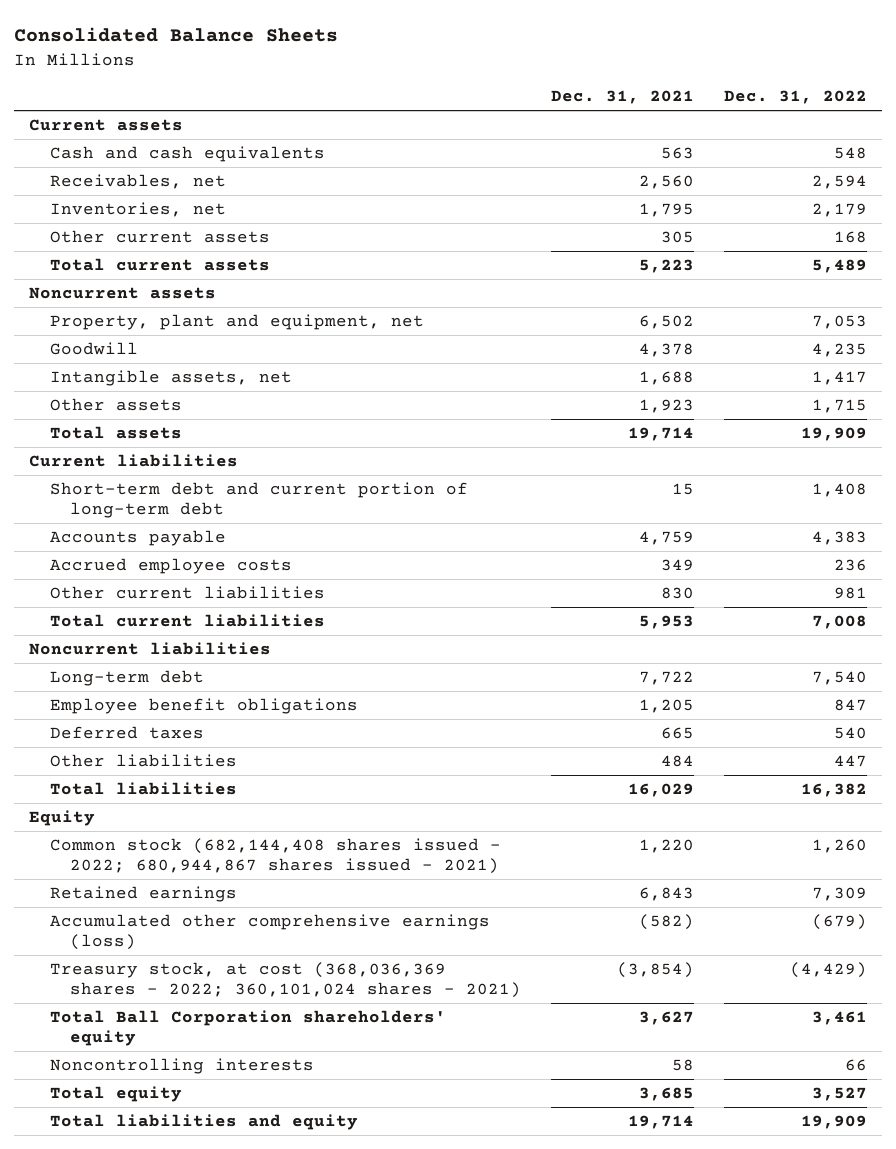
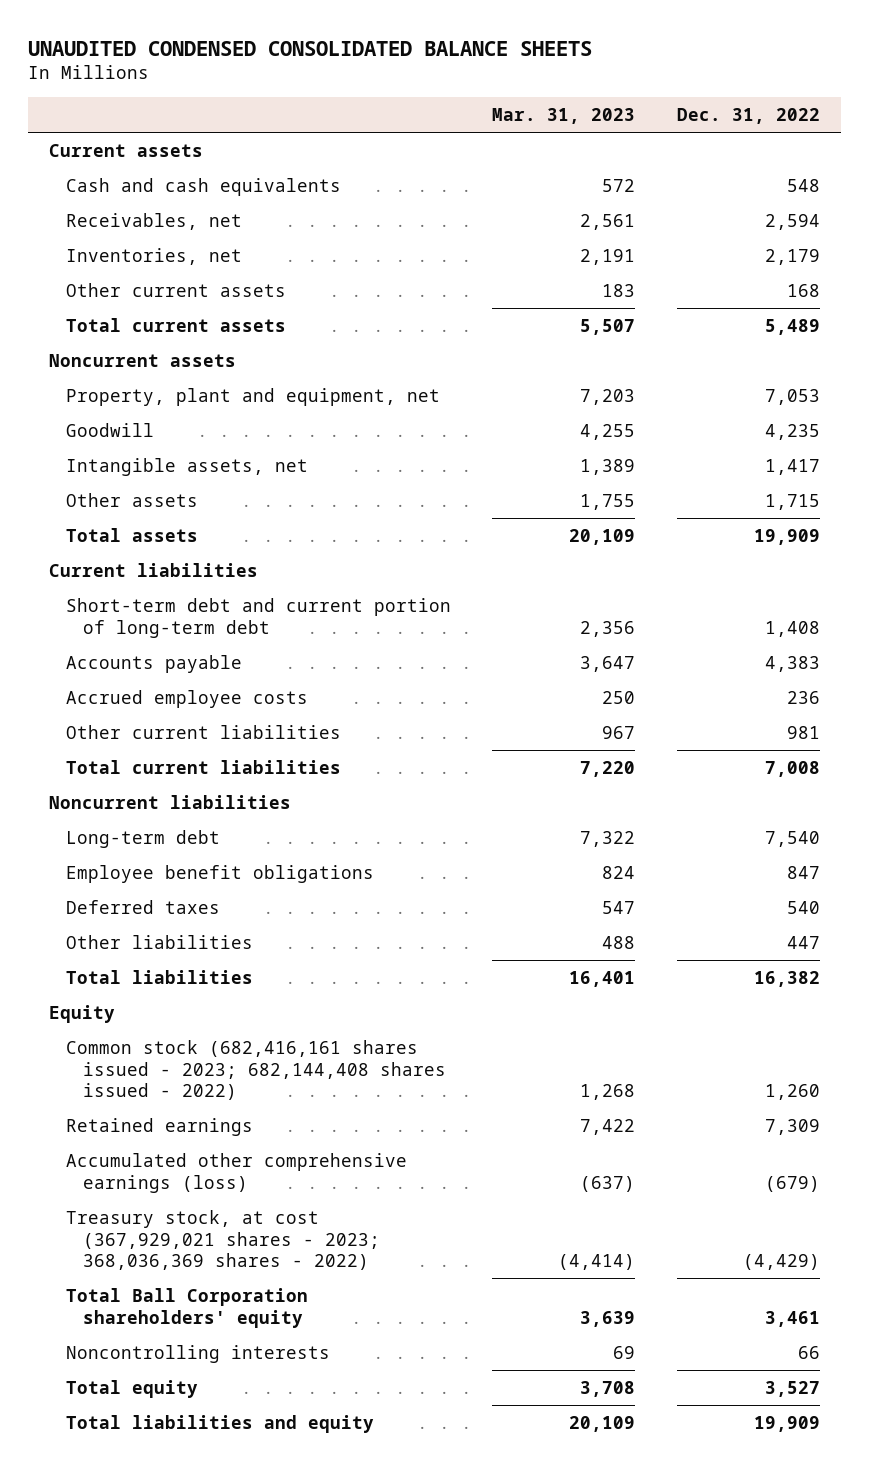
[14,27,339,43] Consolidated Balance Sheets -> [28,40,593,56] UNAUDITED CONDENSED CONSOLIDATED BALANCE SHEETS
[550,90,694,105] Dec. 31, 2021 -> none
none -> [492,108,636,125] Mar. 31, 2023
[49,837,501,875] Common stock (682,144,408 shares issued - 2022; 680,944,867 shares issued - 2021) -> [65,1040,446,1101] Common stock (682,416,161 shares issued - 2023; 682,144,408 shares issued - 2022)
[49,961,521,999] Treasury stock, at cost (368,036,369 shares - 2022; 360,101,024 shares - 2021) -> [65,1210,380,1271] Treasury stock, at cost (367,929,021 shares - 2023; 368,036,369 shares - 2022)

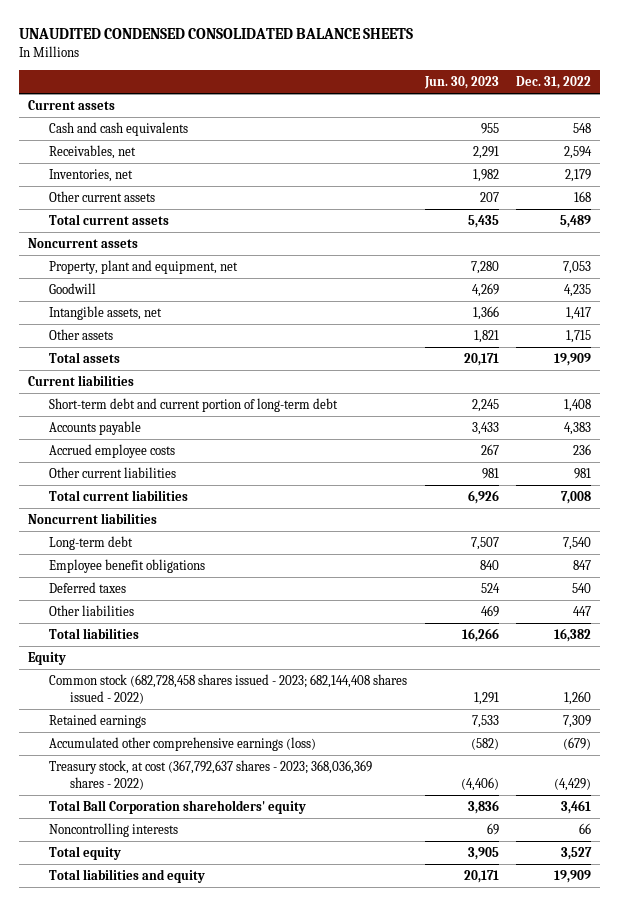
[492,108,636,125] Mar. 31, 2023 -> none
none -> [423,76,499,90] Jun. 30, 2023
[65,1040,446,1101] Common stock (682,416,161 shares issued - 2023; 682,144,408 shares issued - 2022) -> [48,674,407,704] Common stock (682,728,458 shares issued - 2023; 682,144,408 shares issued - 2022)
[65,1210,380,1271] Treasury stock, at cost (367,929,021 shares - 2023; 368,036,369 shares - 2022) -> [48,760,372,790] Treasury stock, at cost (367,792,637 shares - 2023; 368,036,369 shares - 2022)

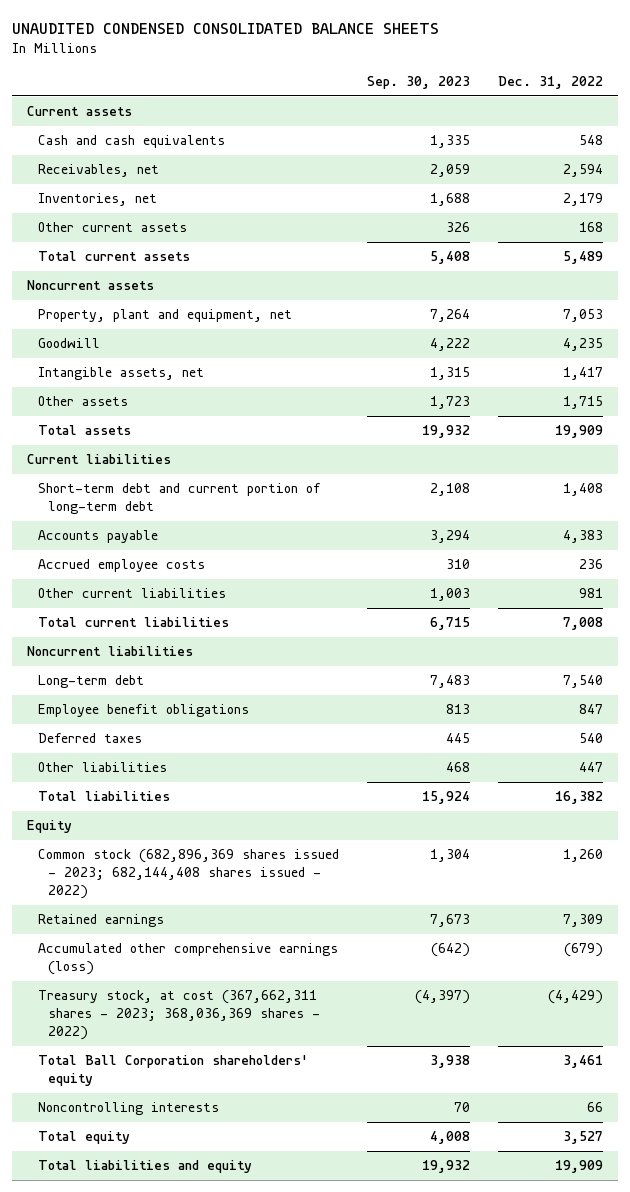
[423,76,499,90] Jun. 30, 2023 -> none
none -> [366,76,470,90] Sep. 30, 2023
[48,674,407,704] Common stock (682,728,458 shares issued - 2023; 682,144,408 shares issued - 2022) -> [37,849,339,900] Common stock (682,896,369 shares issued - 2023; 682,144,408 shares issued - 2022)
[48,760,372,790] Treasury stock, at cost (367,792,637 shares - 2023; 368,036,369 shares - 2022) -> [37,990,321,1041] Treasury stock, at cost (367,662,311 shares - 2023; 368,036,369 shares - 2022)

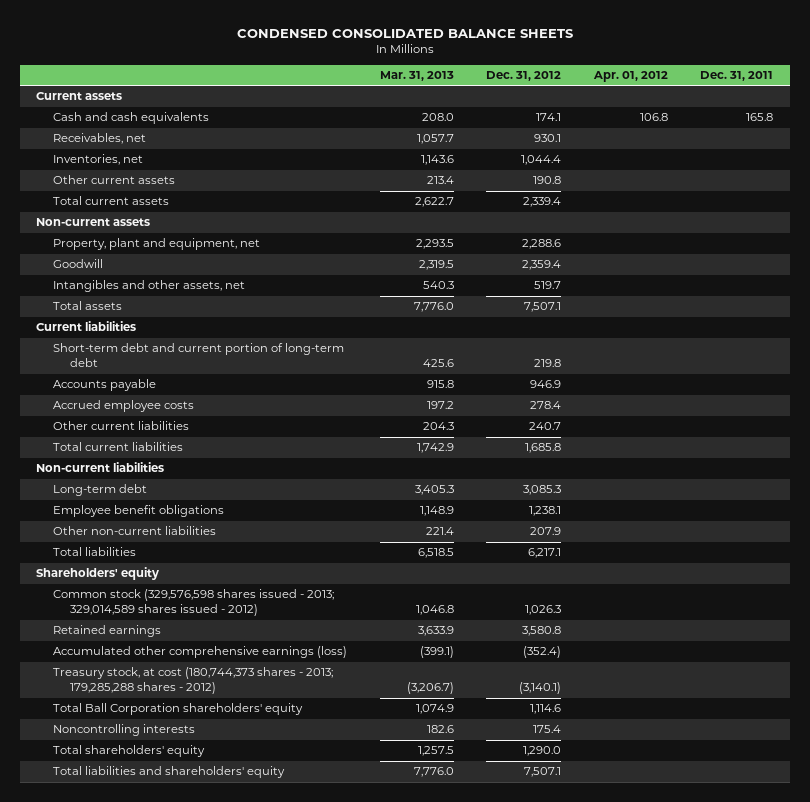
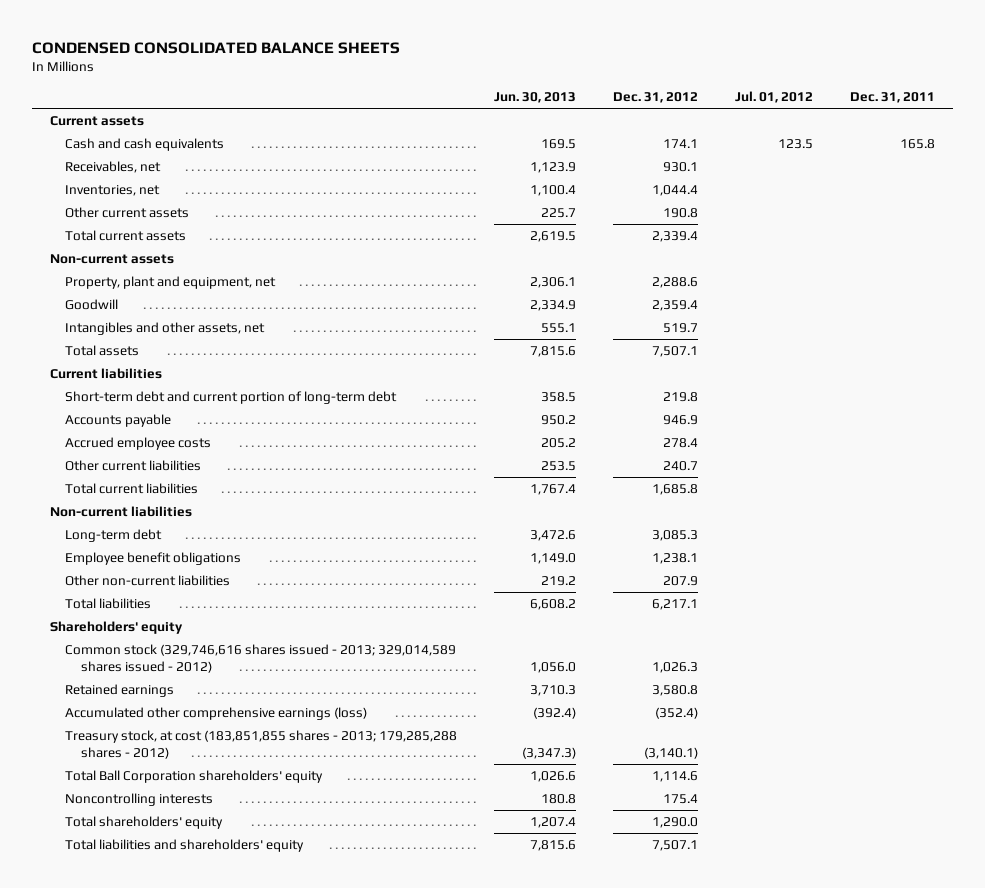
[379,71,454,82] Mar. 31, 2013 -> none
[592,71,668,83] Apr. 01, 2012 -> none
none -> [494,92,577,104] Jun. 30, 2013
none -> [735,91,814,104] Jul. 01, 2012
[52,589,334,617] Common stock (329,576,598 shares issued - 2013; 329,014,589 shares issued - 2012) -> [65,644,457,674] Common stock (329,746,616 shares issued - 2013; 329,014,589 shares issued - 2012)
[52,667,333,695] Treasury stock, at cost (180,744,373 shares - 2013; 179,285,288 shares - 2012) -> [65,730,458,760] Treasury stock, at cost (183,851,855 shares - 2013; 179,285,288 shares - 2012)

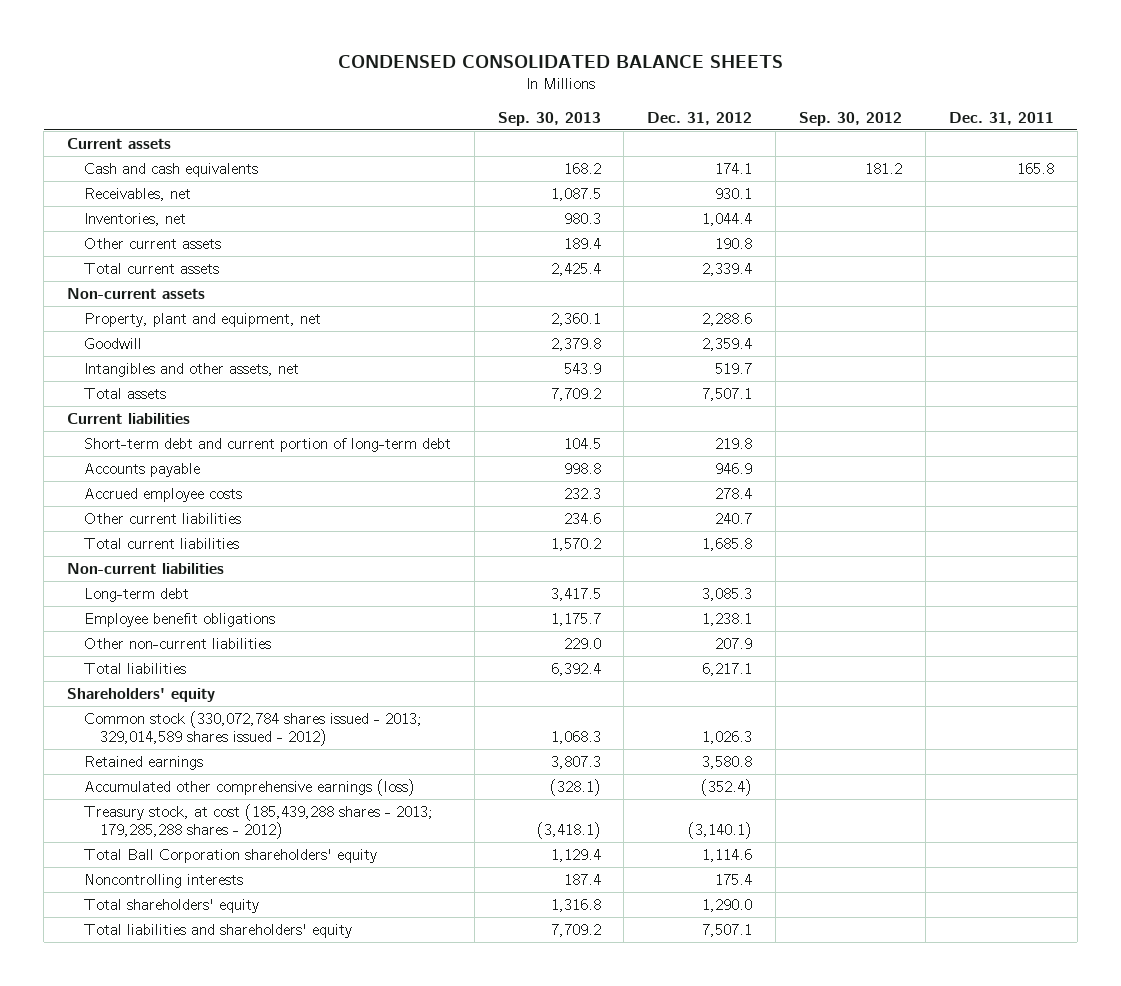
[494,92,577,104] Jun. 30, 2013 -> none
[735,91,814,104] Jul. 01, 2012 -> none
none -> [497,111,601,126] Sep. 30, 2013
none -> [799,111,903,126] Sep. 30, 2012
[65,644,457,674] Common stock (329,746,616 shares issued - 2013; 329,014,589 shares issued - 2012) -> [83,710,422,746] Common stock (330,072,784 shares issued - 2013; 329,014,589 shares issued - 2012)
[65,730,458,760] Treasury stock, at cost (183,851,855 shares - 2013; 179,285,288 shares - 2012) -> [83,803,433,839] Treasury stock, at cost (185,439,288 shares - 2013; 179,285,288 shares - 2012)

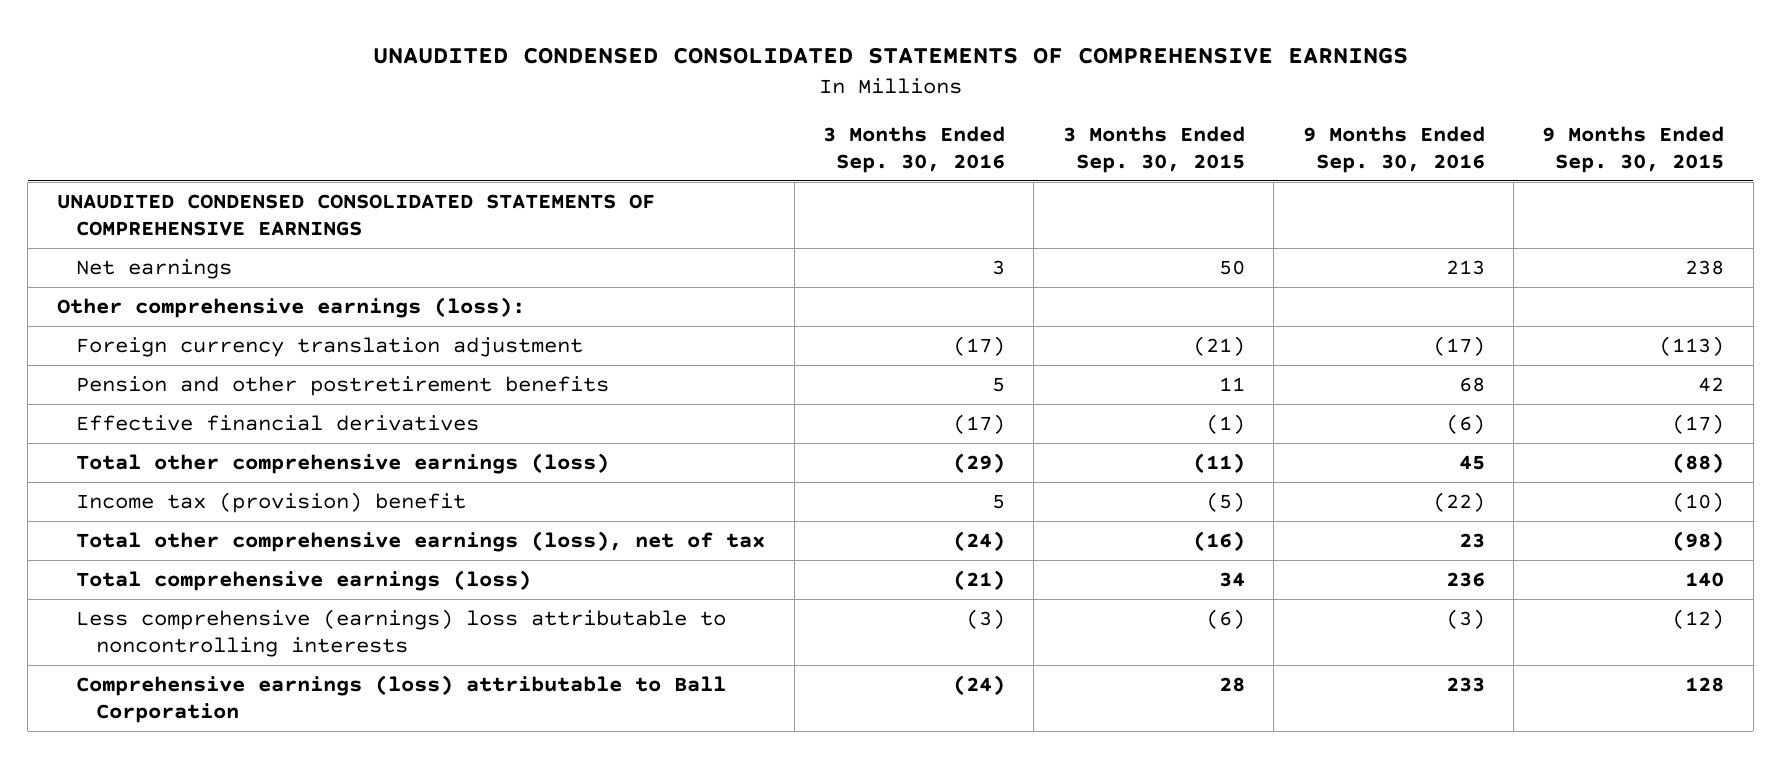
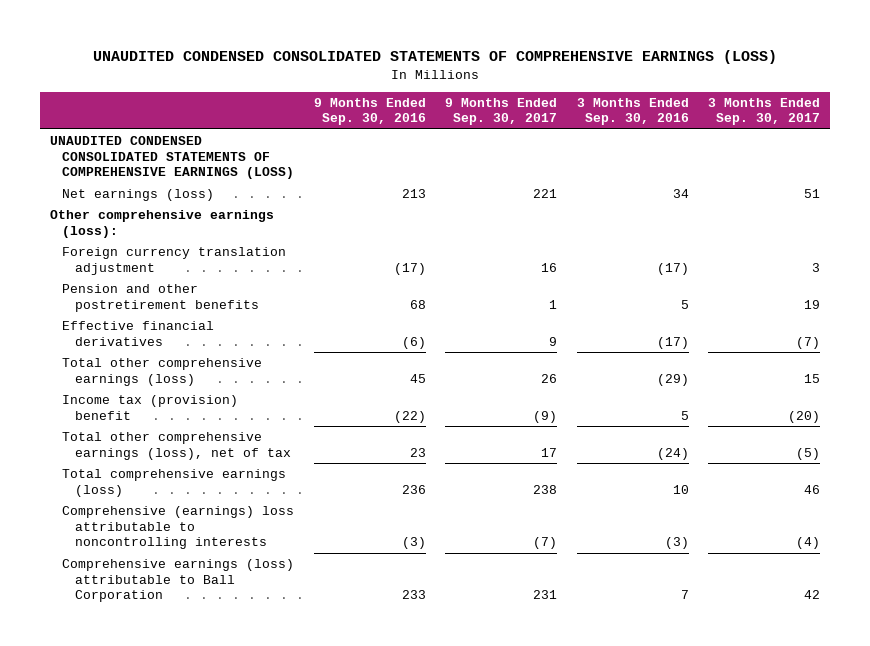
[372,46,1408,64] UNAUDITED CONDENSED CONSOLIDATED STATEMENTS OF COMPREHENSIVE EARNINGS -> [93,49,778,64] UNAUDITED CONDENSED CONSOLIDATED STATEMENTS OF COMPREHENSIVE EARNINGS (LOSS)
[1062,125,1245,173] 3 Months Ended Sep. 30, 2015 -> none
[1542,125,1725,173] 9 Months Ended Sep. 30, 2015 -> none
none -> [445,97,558,126] 9 Months Ended Sep. 30, 2017
none -> [708,97,821,126] 3 Months Ended Sep. 30, 2017
[56,193,655,237] UNAUDITED CONDENSED CONSOLIDATED STATEMENTS OF COMPREHENSIVE EARNINGS -> [49,136,295,180] UNAUDITED CONDENSED CONSOLIDATED STATEMENTS OF COMPREHENSIVE EARNINGS (LOSS)
[76,258,233,279] Net earnings -> [62,189,215,202] Net earnings (loss)
[992,259,1006,275] 3 -> [672,189,689,199] 34
[953,569,1006,590] (21) -> [672,484,689,494] 10
[76,608,727,658] Less comprehensive (earnings) loss attributable to noncontrolling interests -> [62,506,295,550] Comprehensive (earnings) loss attributable to noncontrolling interests
[953,674,1006,695] (24) -> [680,590,689,600] 7

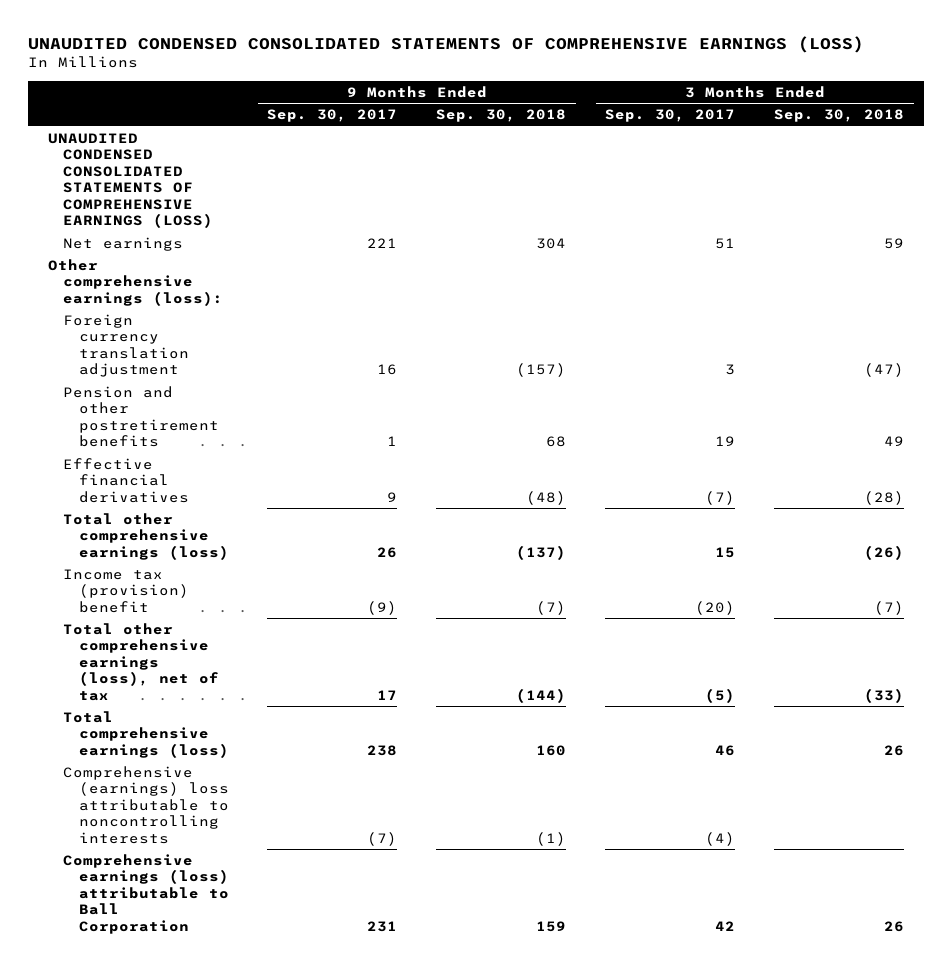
[313,97,426,126] 9 Months Ended Sep. 30, 2016 -> none
[576,97,689,126] 3 Months Ended Sep. 30, 2016 -> none
none -> [436,109,567,123] Sep. 30, 2018
none -> [774,109,905,123] Sep. 30, 2018
[62,189,215,202] Net earnings (loss) -> [63,236,184,251] Net earnings

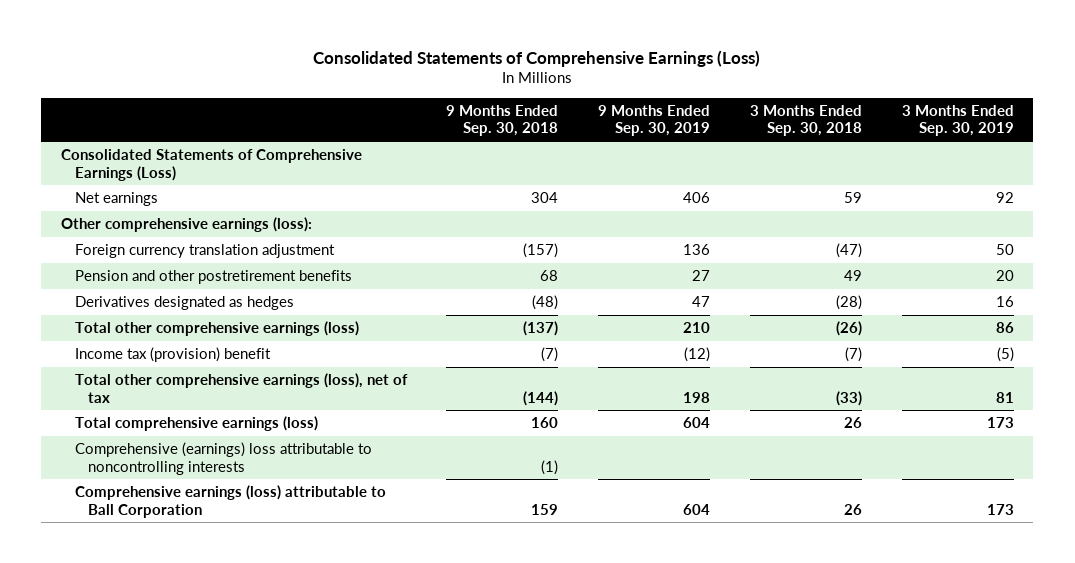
[28,36,865,54] UNAUDITED CONDENSED CONSOLIDATED STATEMENTS OF COMPREHENSIVE EARNINGS (LOSS) -> [313,49,761,67] Consolidated Statements of Comprehensive Earnings (Loss)
[267,109,398,123] Sep. 30, 2017 -> none
[605,109,736,123] Sep. 30, 2017 -> none
none -> [598,105,711,137] 9 Months Ended Sep. 30, 2019
none -> [901,105,1014,137] 3 Months Ended Sep. 30, 2019
[47,132,214,229] UNAUDITED CONDENSED CONSOLIDATED STATEMENTS OF COMPREHENSIVE EARNINGS (LOSS) -> [61,149,363,181] Consolidated Statements of Comprehensive Earnings (Loss)
[63,457,189,503] Effective financial derivatives -> [74,296,294,311] Derivatives designated as hedges

